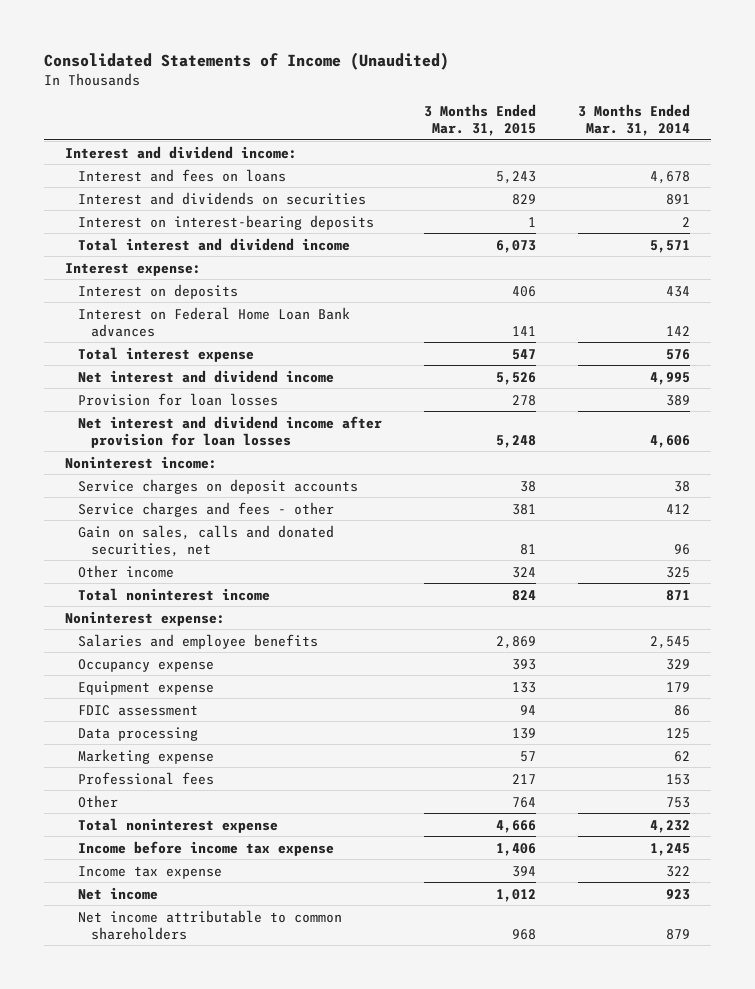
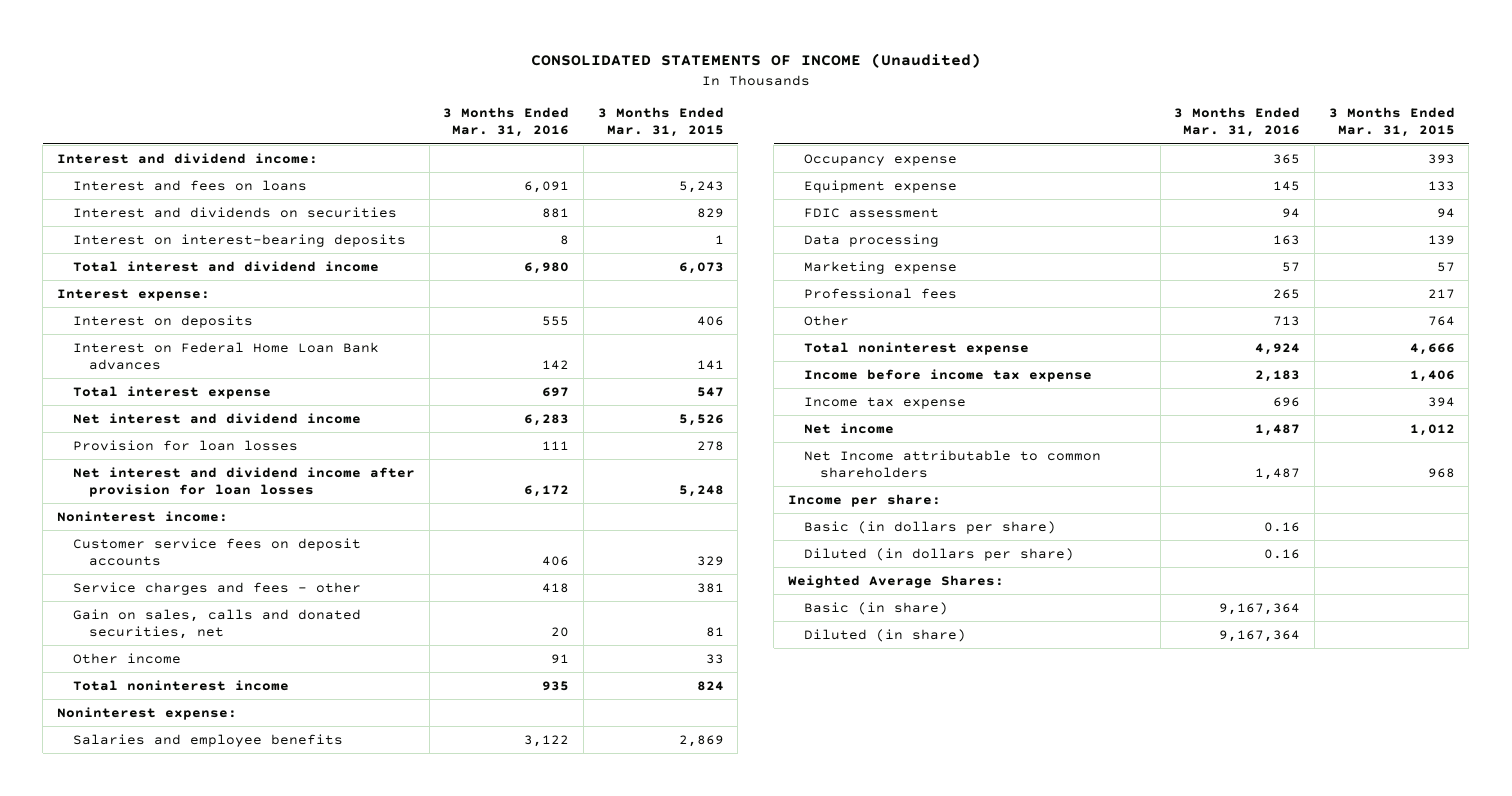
[44,52,450,71] Consolidated Statements of Income (Unaudited) -> [530,53,981,69] CONSOLIDATED STATEMENTS OF INCOME (Unaudited)
[578,104,691,137] 3 Months Ended Mar. 31, 2014 -> none
none -> [443,107,570,138] 3 Months Ended Mar. 31, 2016
[78,478,359,494] Service charges on deposit accounts -> [72,537,361,566] Customer service fees on deposit accounts
[520,480,537,492] 38 -> [696,555,724,566] 329
[512,566,537,578] 324 -> [705,653,724,664] 33
[78,909,343,940] Net income attributable to common shareholders -> [803,449,1101,478] Net Income attributable to common shareholders
none -> [788,493,942,507] Income per share:
none -> [803,520,1056,534] Basic (in dollars per share)
none -> [803,547,1074,561] Diluted (in dollars per share)
none -> [788,574,1005,588] Weighted Average Shares:
none -> [803,601,948,615] Basic (in share)
none -> [803,628,966,642] Diluted (in share)

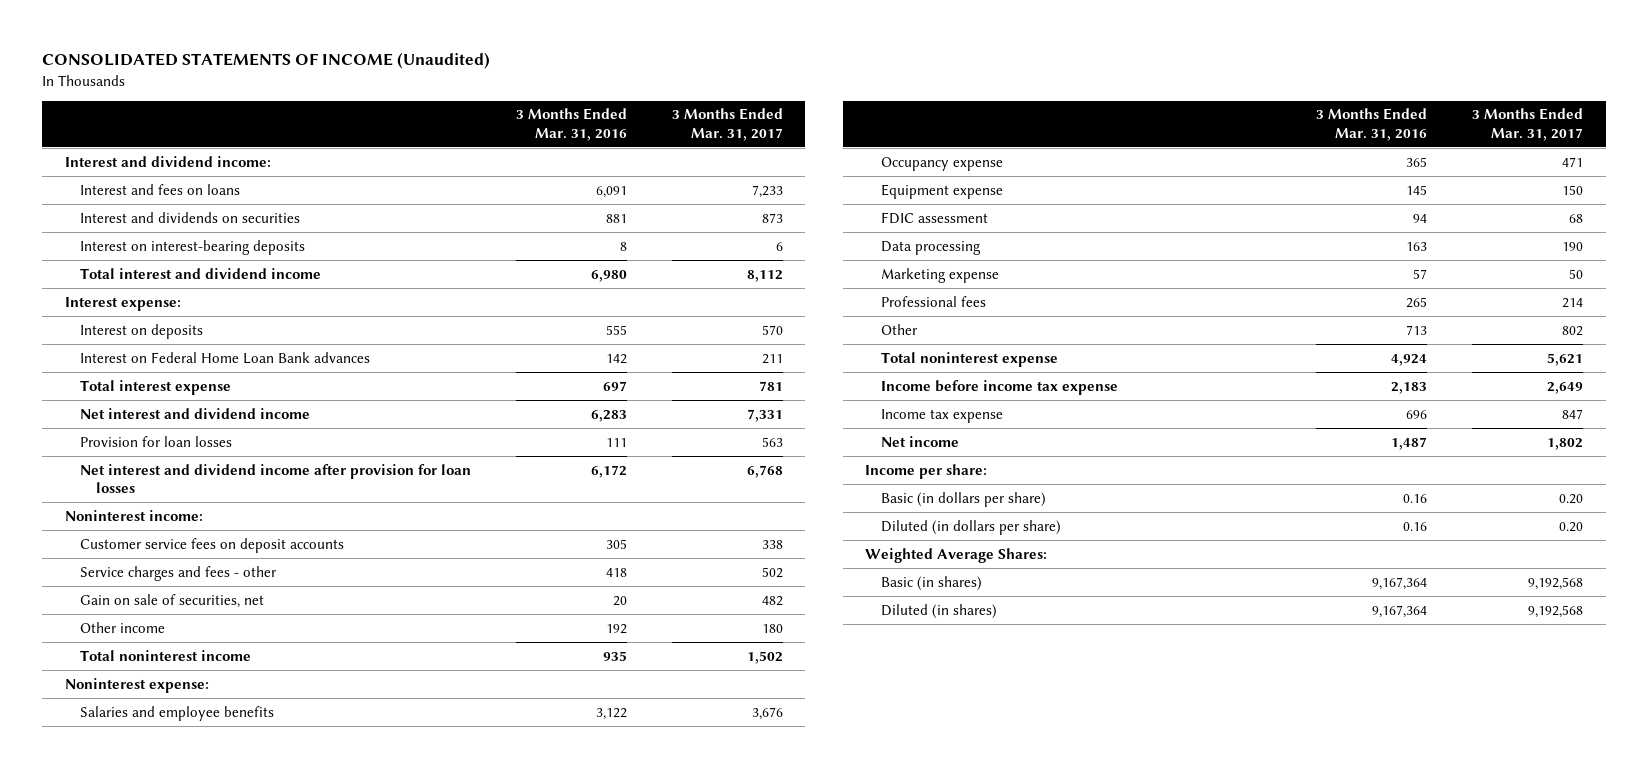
[597,107,724,138] 3 Months Ended Mar. 31, 2015 -> none
none -> [671,108,783,141] 3 Months Ended Mar. 31, 2017
[542,555,570,566] 406 -> [605,538,627,549] 305
[72,608,361,639] Gain on sales, calls and donated securities, net -> [80,593,265,608] Gain on sale of securities, net
[551,653,570,664] 91 -> [605,623,627,634] 192
[803,449,1101,478] Net Income attributable to common shareholders -> none
[803,601,948,615] Basic (in share) -> [880,575,982,591] Basic (in shares)
[803,628,966,642] Diluted (in share) -> [880,603,997,619] Diluted (in shares)

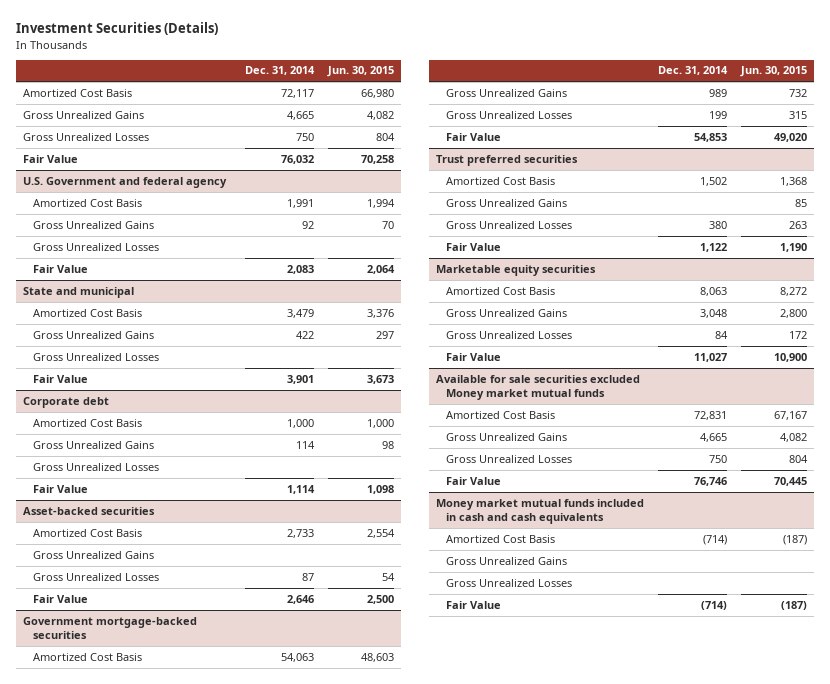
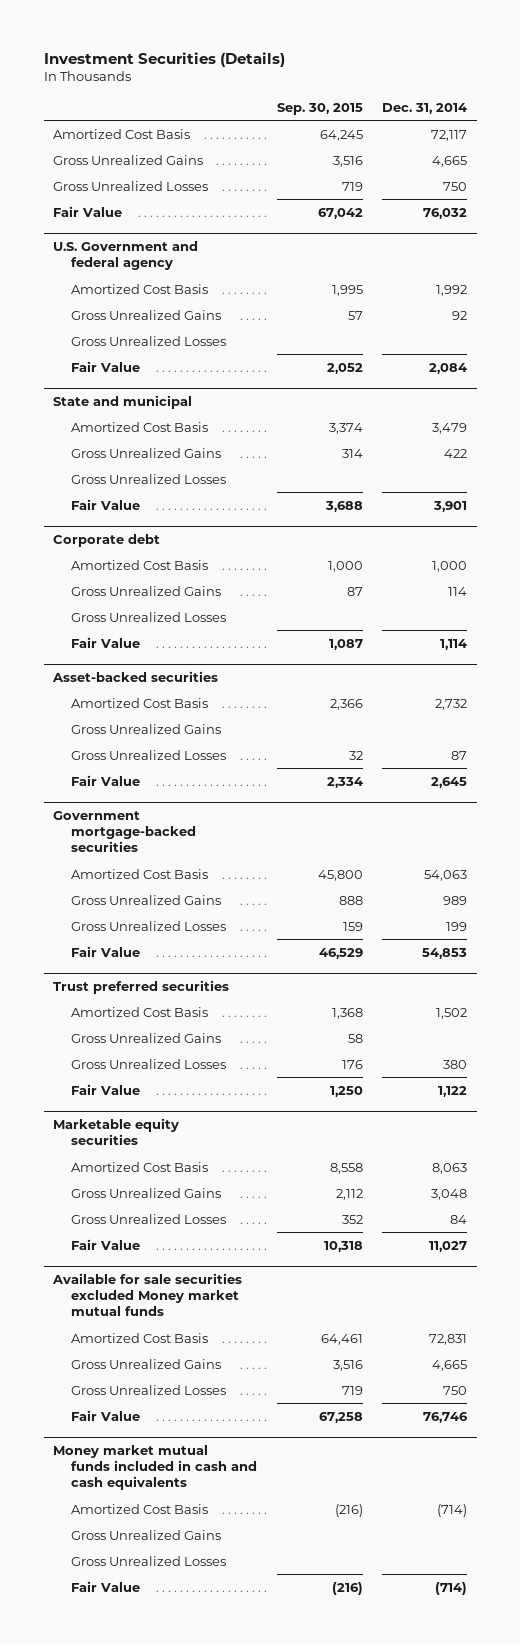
[327,66,395,78] Jun. 30, 2015 -> none
none -> [276,102,363,115] Sep. 30, 2015
[287,198,315,208] 1,991 -> [436,284,468,296] 1,992
[287,264,315,274] 2,083 -> [429,362,468,374] 2,084
[287,528,315,538] 2,733 -> [435,698,468,710] 2,732
[287,594,315,604] 2,646 -> [431,776,468,788] 2,645

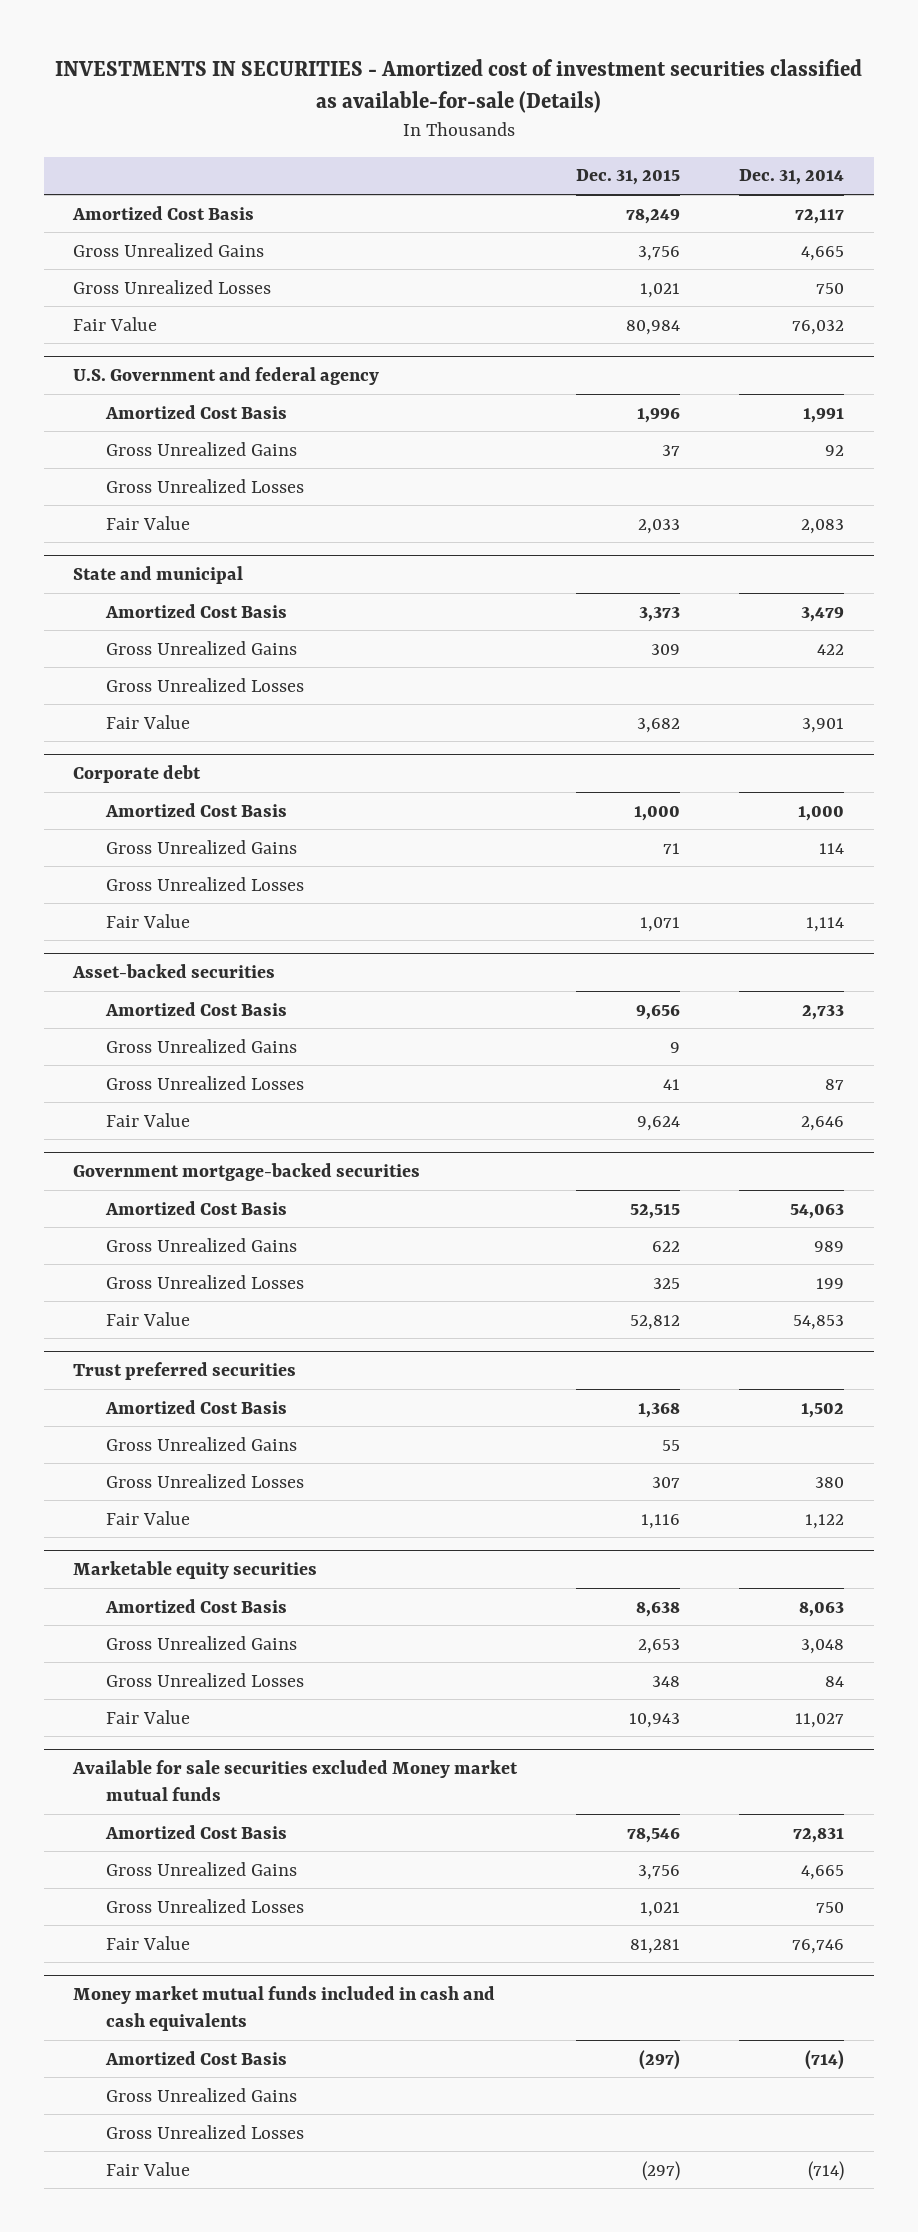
[43,51,285,67] Investment Securities (Details) -> [54,58,862,114] INVESTMENTS IN SECURITIES - Amortized cost of investment securities classified as available-for-sale (Details)
[276,102,363,115] Sep. 30, 2015 -> none
none -> [576,169,681,186] Dec. 31, 2015
[436,284,468,296] 1,992 -> [803,407,845,423] 1,991
[429,362,468,374] 2,084 -> [801,518,845,534] 2,083
[435,698,468,710] 2,732 -> [802,1004,845,1020] 2,733
[431,776,468,788] 2,645 -> [801,1115,845,1131] 2,646

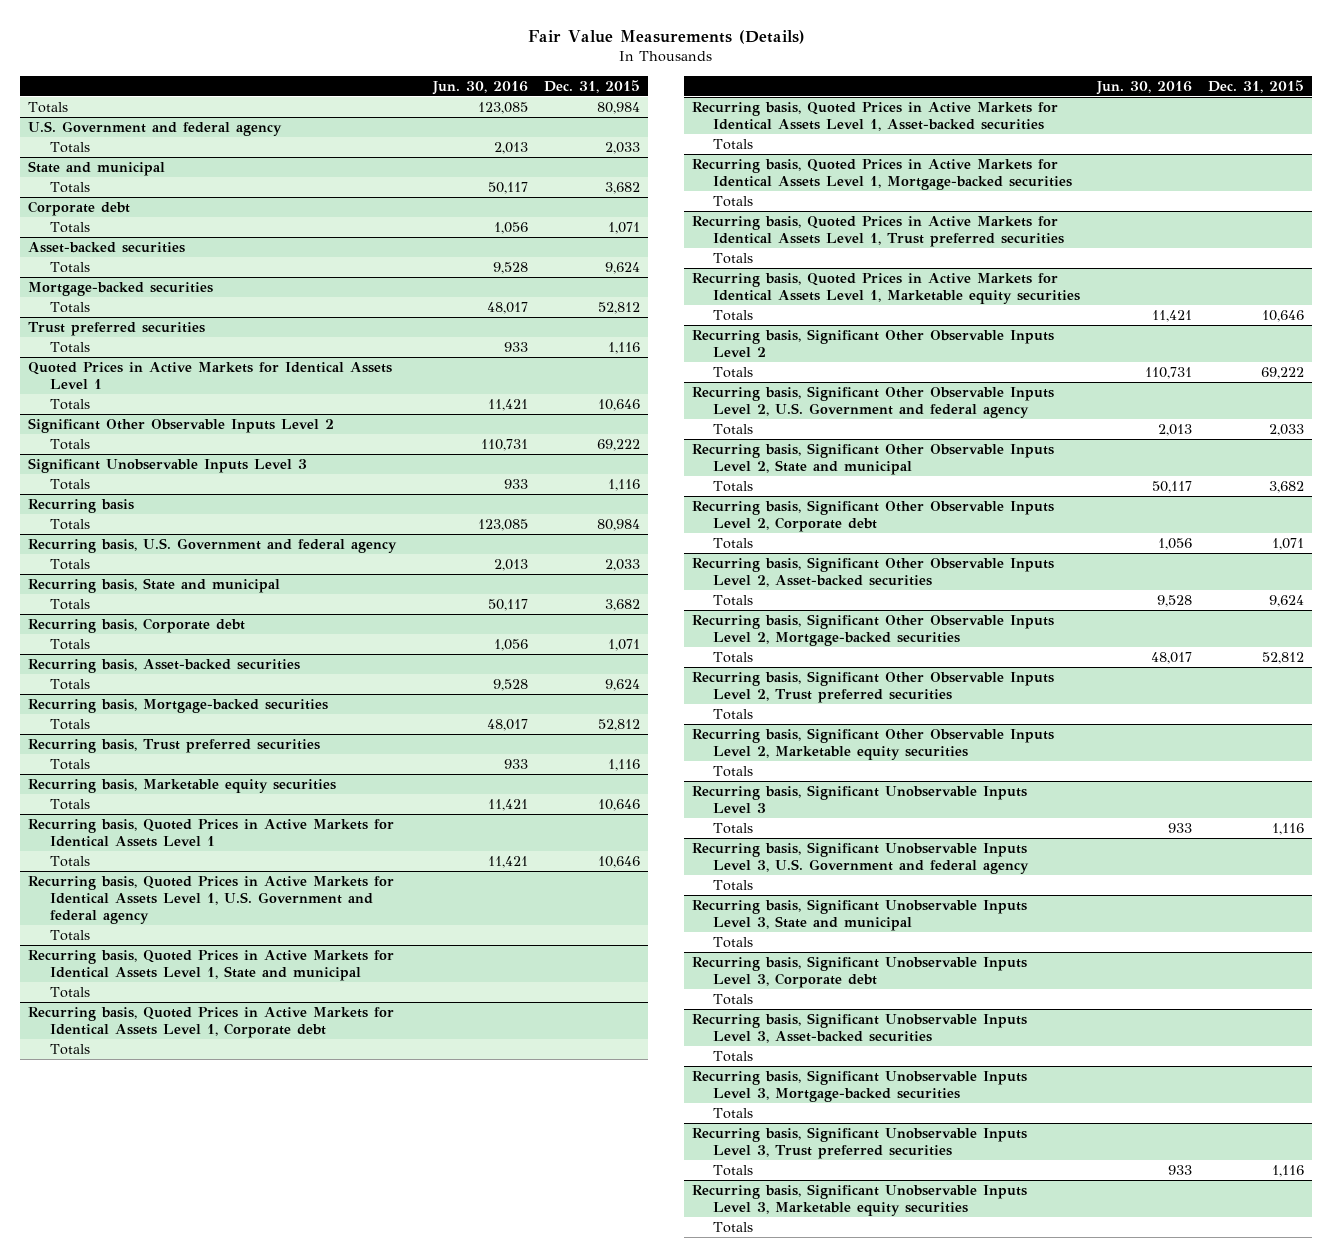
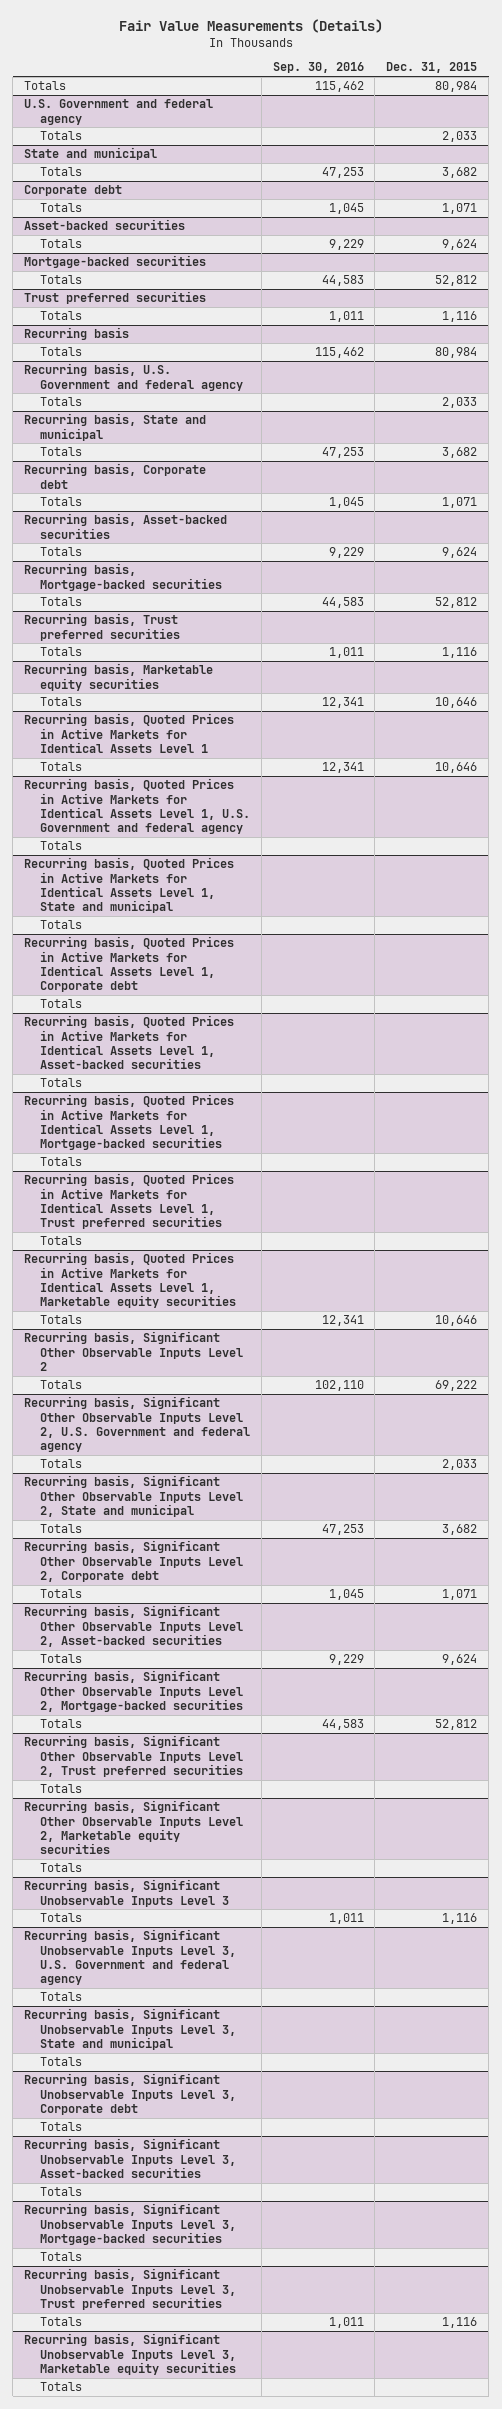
[431,80,528,95] Jun. 30, 2016 -> none
none -> [272,62,364,74] Sep. 30, 2016
[27,362,392,389] Quoted Prices in Active Markets for Identical Assets Level 1 -> none
[49,399,90,411] Totals -> none
[27,418,334,434] Significant Other Observable Inputs Level 2 -> none
[49,439,90,451] Totals -> none
[27,458,307,474] Significant Unobservable Inputs Level 3 -> none
[49,479,90,491] Totals -> none

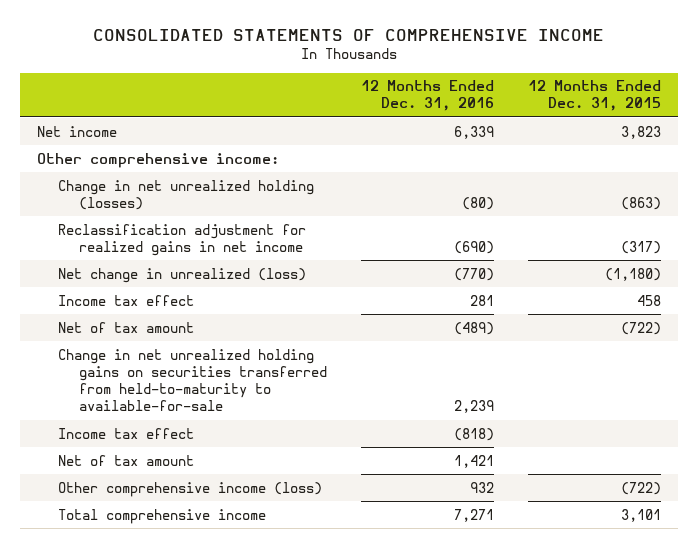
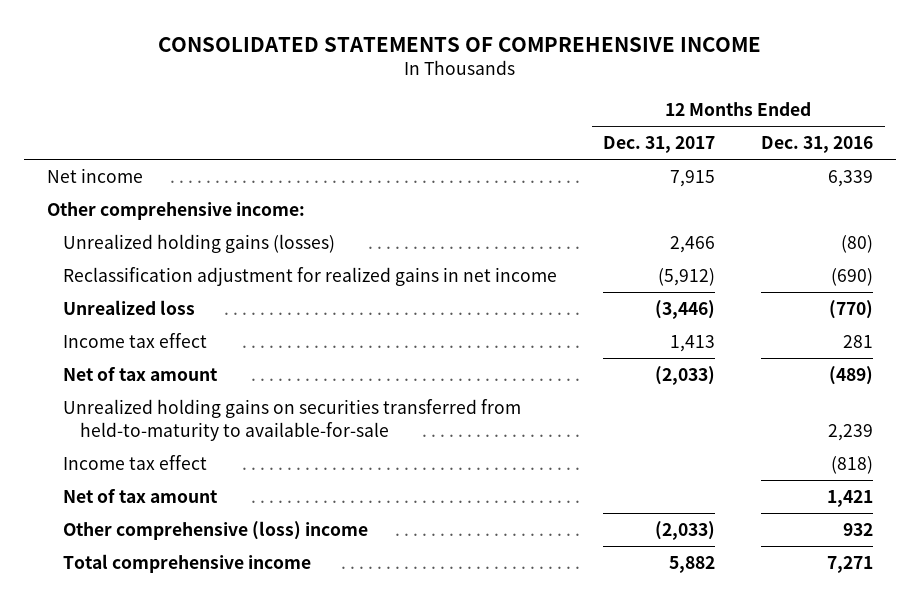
[527,80,661,112] 12 Months Ended Dec. 31, 2015 -> none
none -> [603,135,716,153] Dec. 31, 2017
[58,179,315,210] Change in net unrealized holding (losses) -> [63,233,336,253] Unrealized holding gains (losses)
[58,267,307,283] Net change in unrealized (loss) -> [63,299,196,315] Unrealized loss
[58,348,328,412] Change in net unrealized holding gains on securities transferred from held-to-maturity to available-for-sale -> [63,398,522,441] Unrealized holding gains on securities transferred from held-to-maturity to available-for-sale
[58,481,323,497] Other comprehensive income (loss) -> [63,520,369,540] Other comprehensive (loss) income

